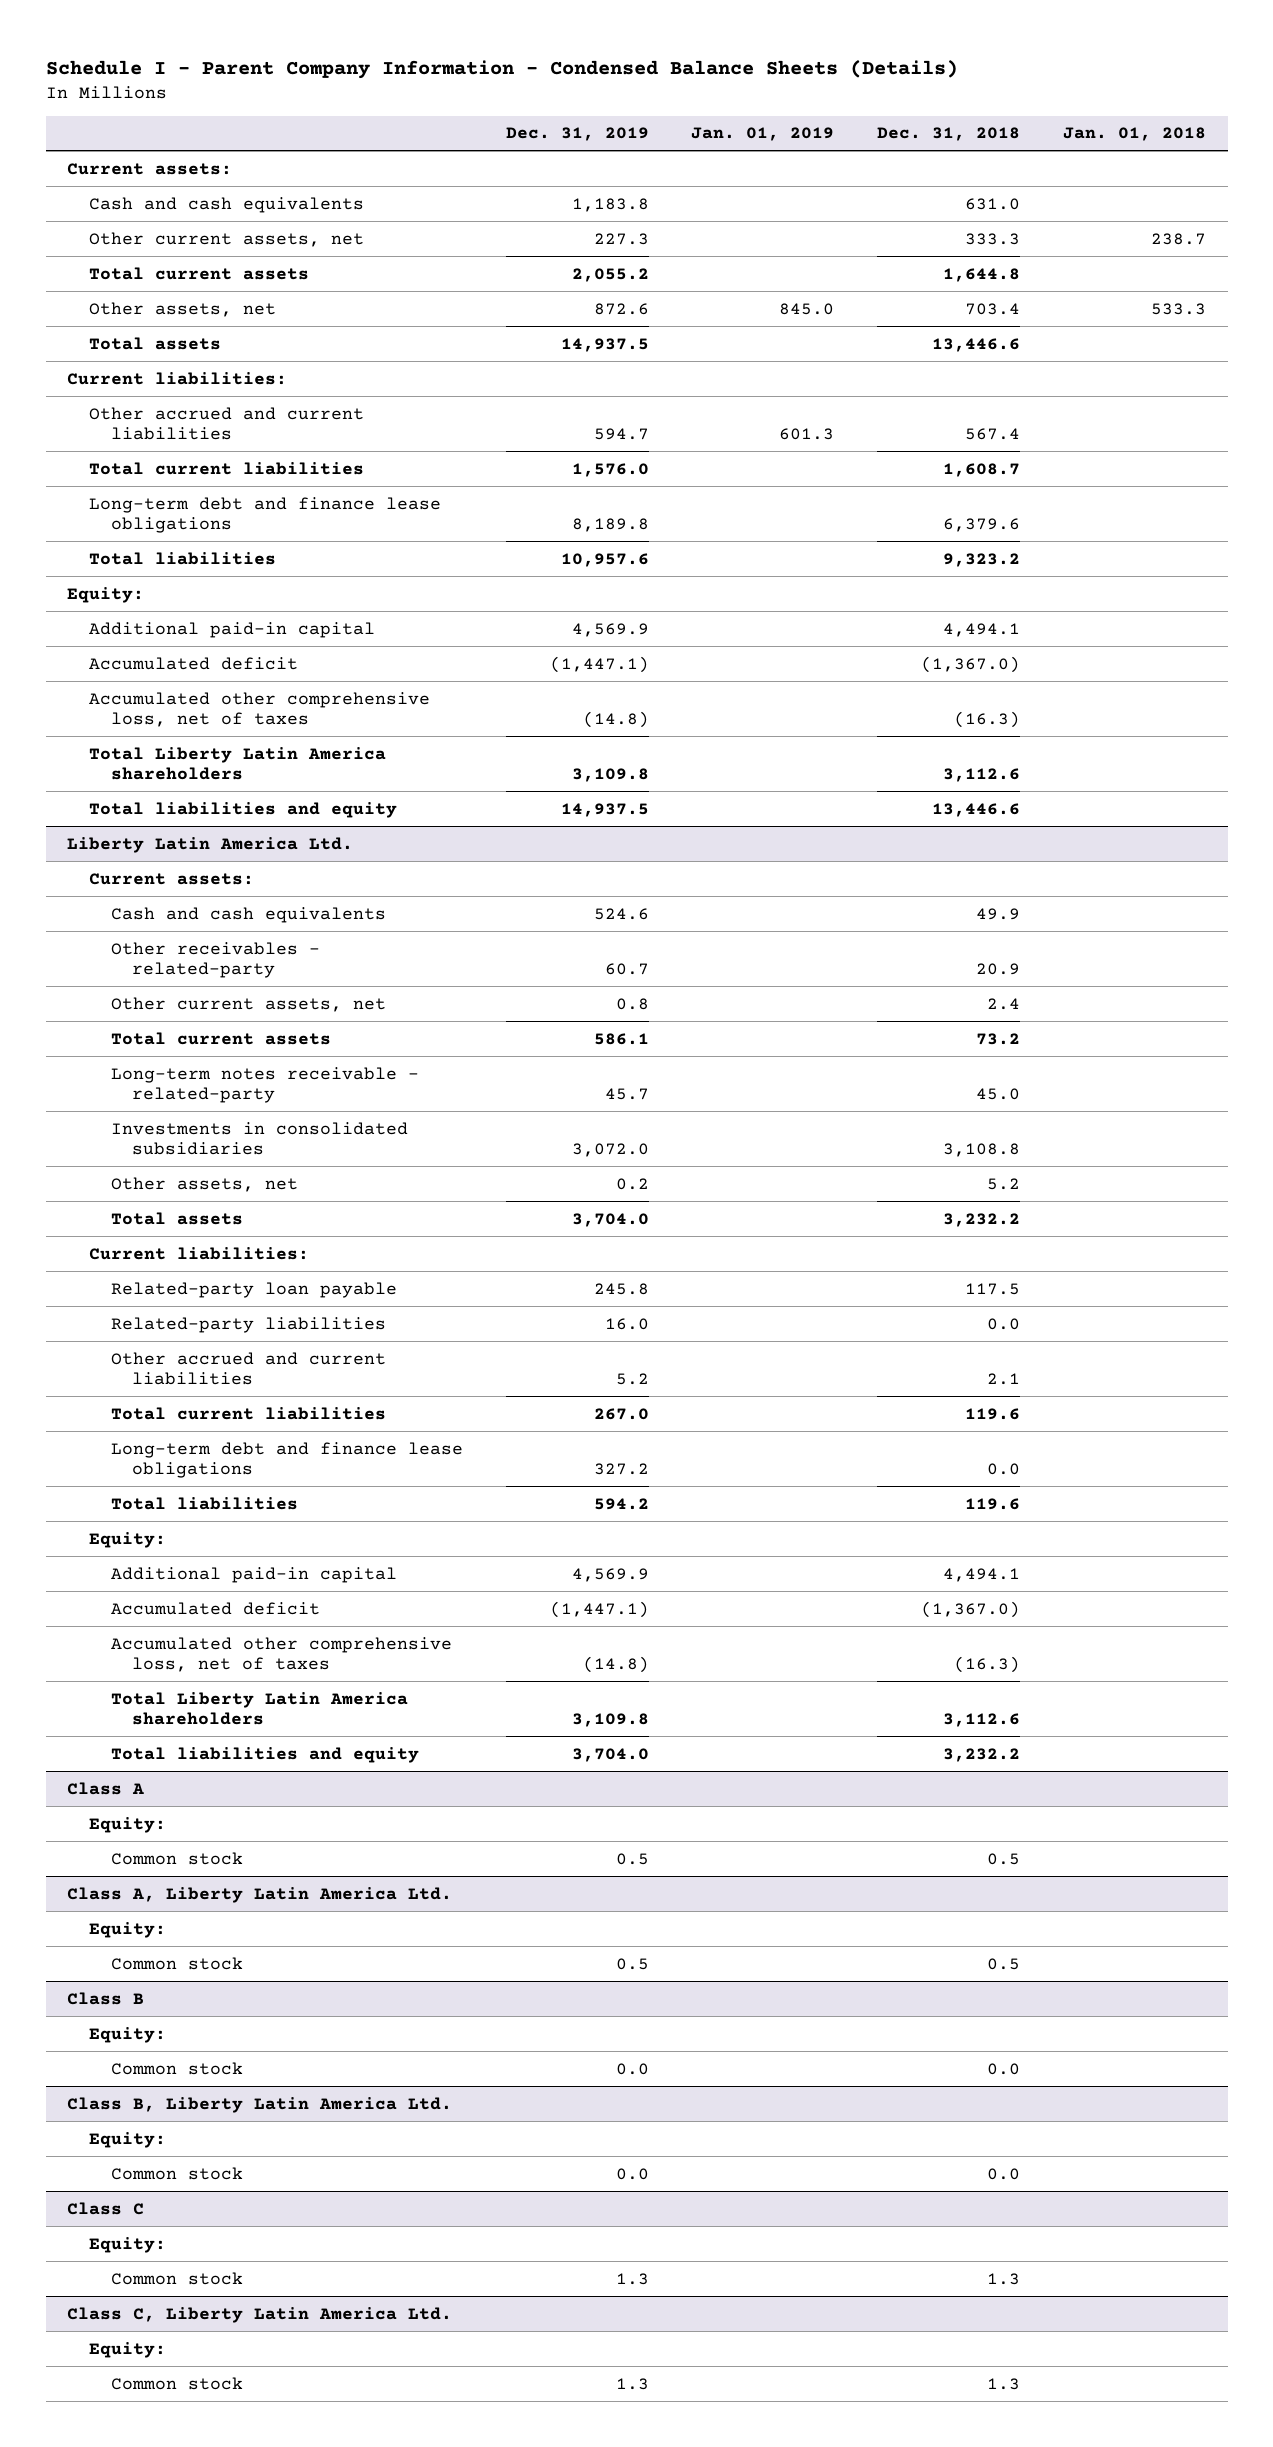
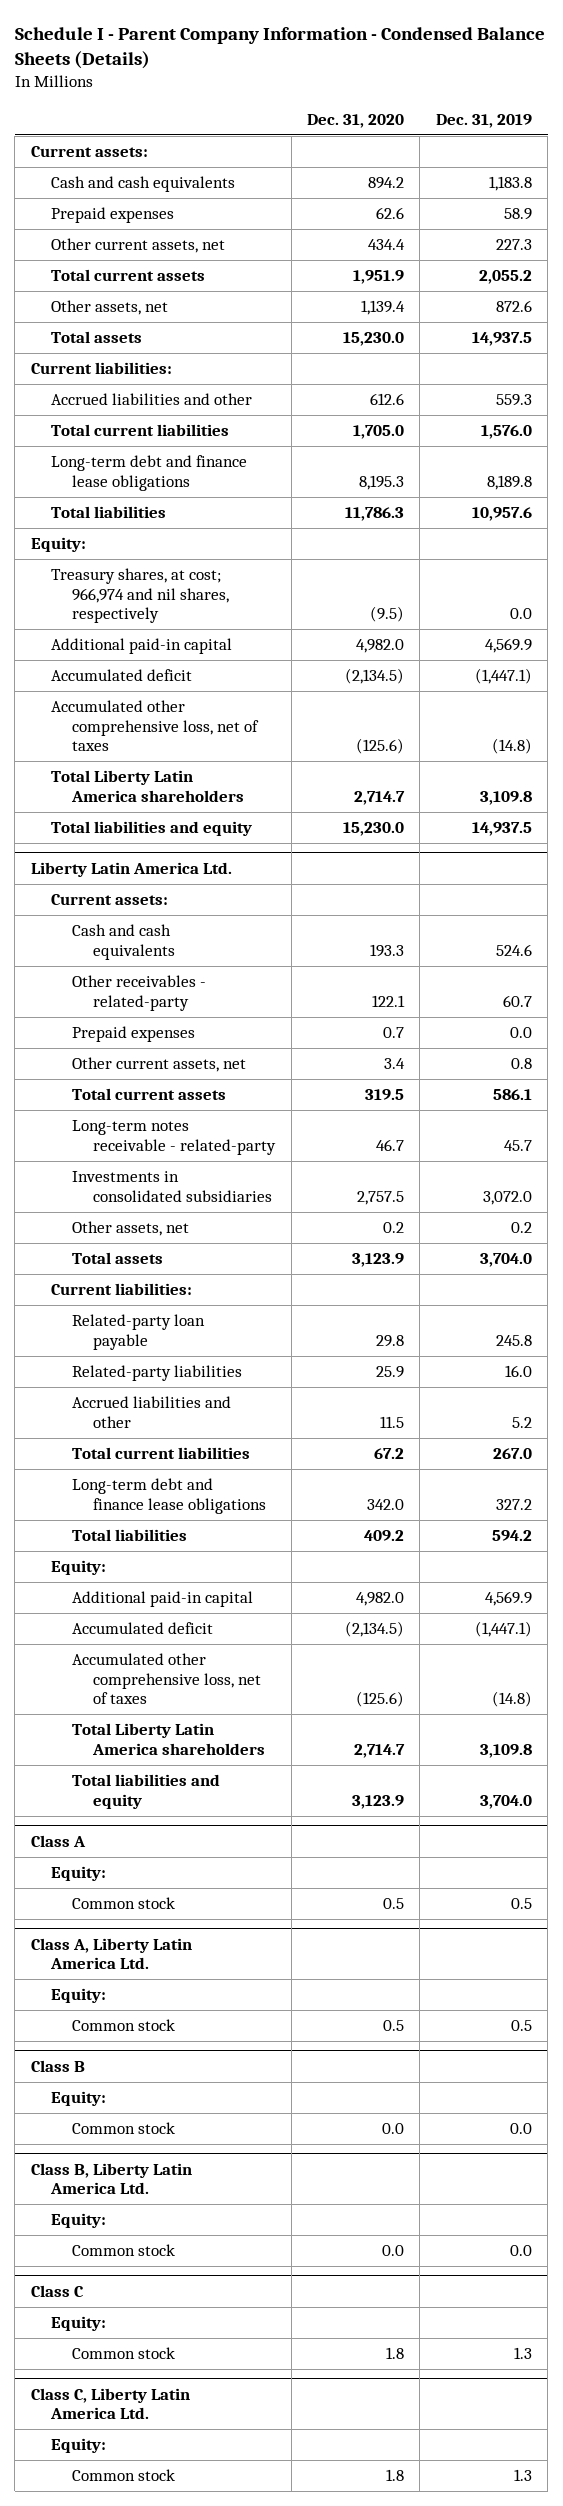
[691,127,835,142] Jan. 01, 2019 -> none
[877,127,1021,142] Dec. 31, 2018 -> none
[1063,127,1207,142] Jan. 01, 2018 -> none
none -> [306,113,404,128] Dec. 31, 2020
none -> [51,207,175,224] Prepaid expenses
[88,406,364,441] Other accrued and current liabilities -> [51,393,253,406] Accrued liabilities and other
[593,428,649,441] 594.7 -> [495,394,532,407] 559.3
none -> [51,568,230,624] Treasury shares, at cost; 966,974 and nil shares, respectively
none -> [72,1026,196,1043] Prepaid expenses
[110,1351,386,1386] Other accrued and current liabilities -> [72,1396,232,1428] Accrued liabilities and other

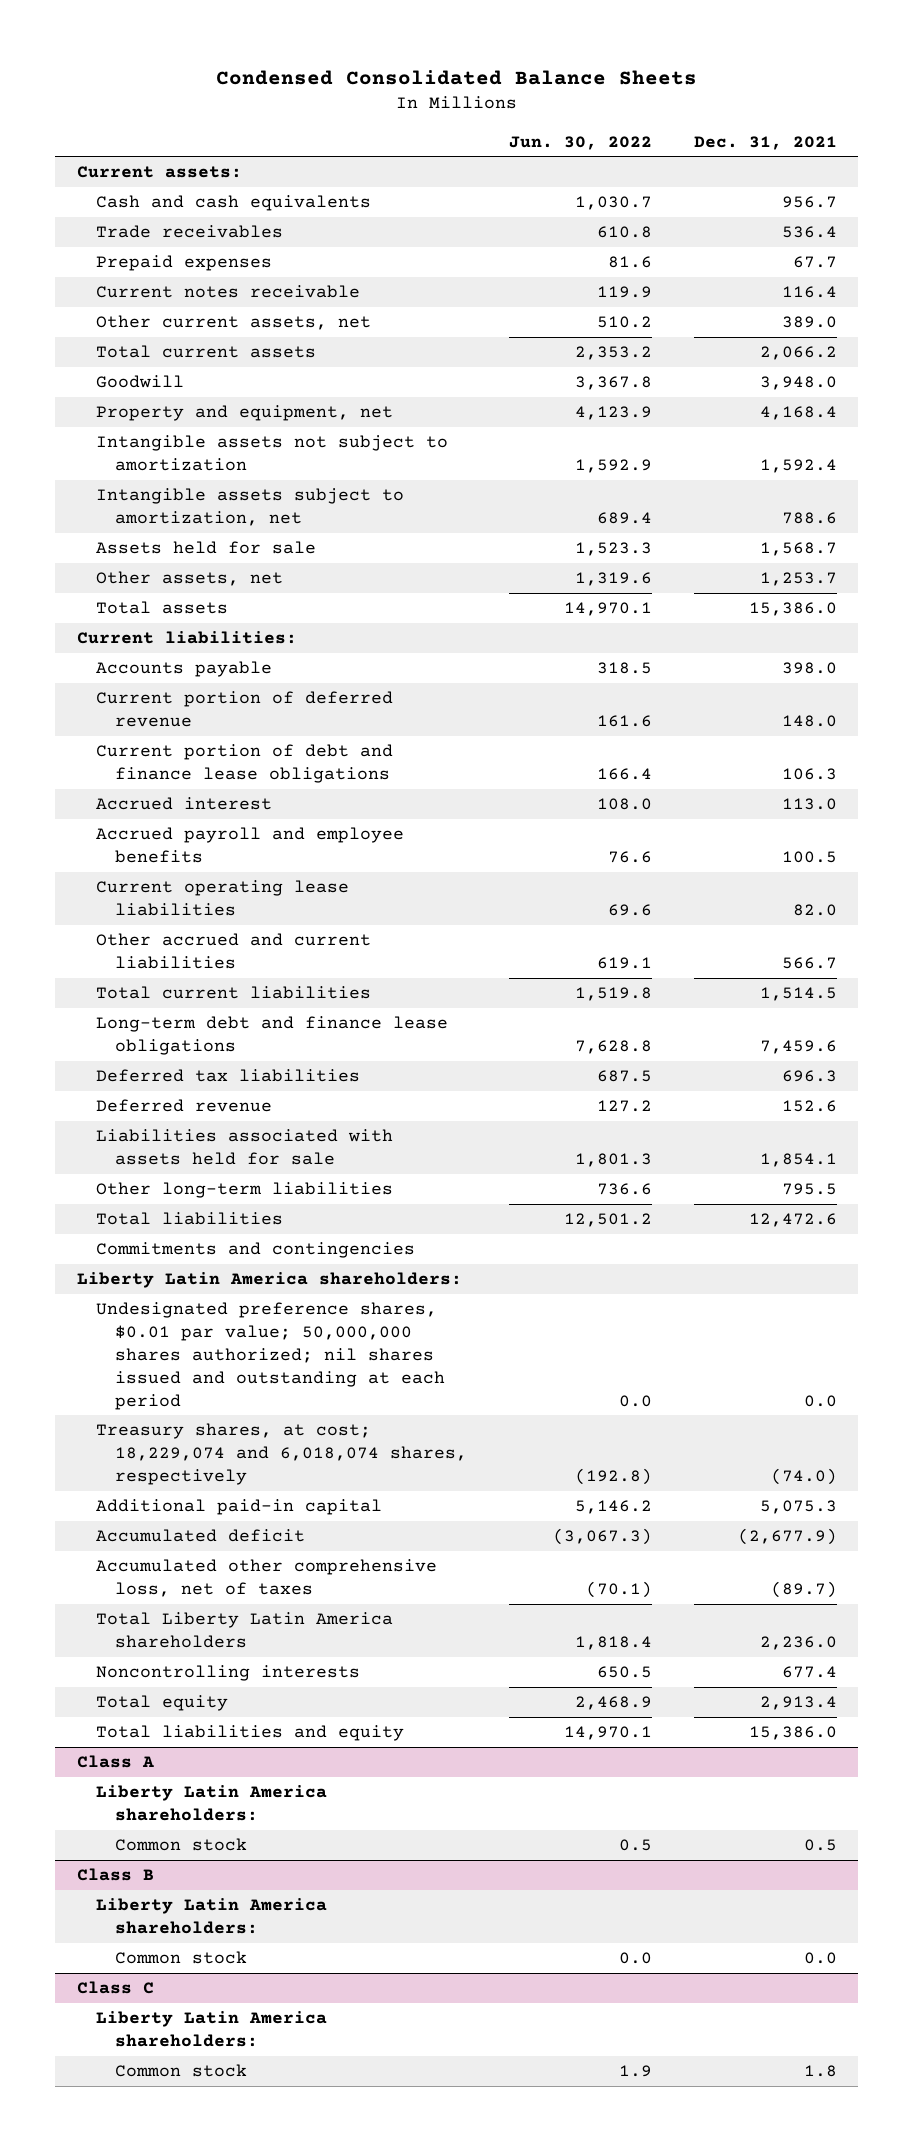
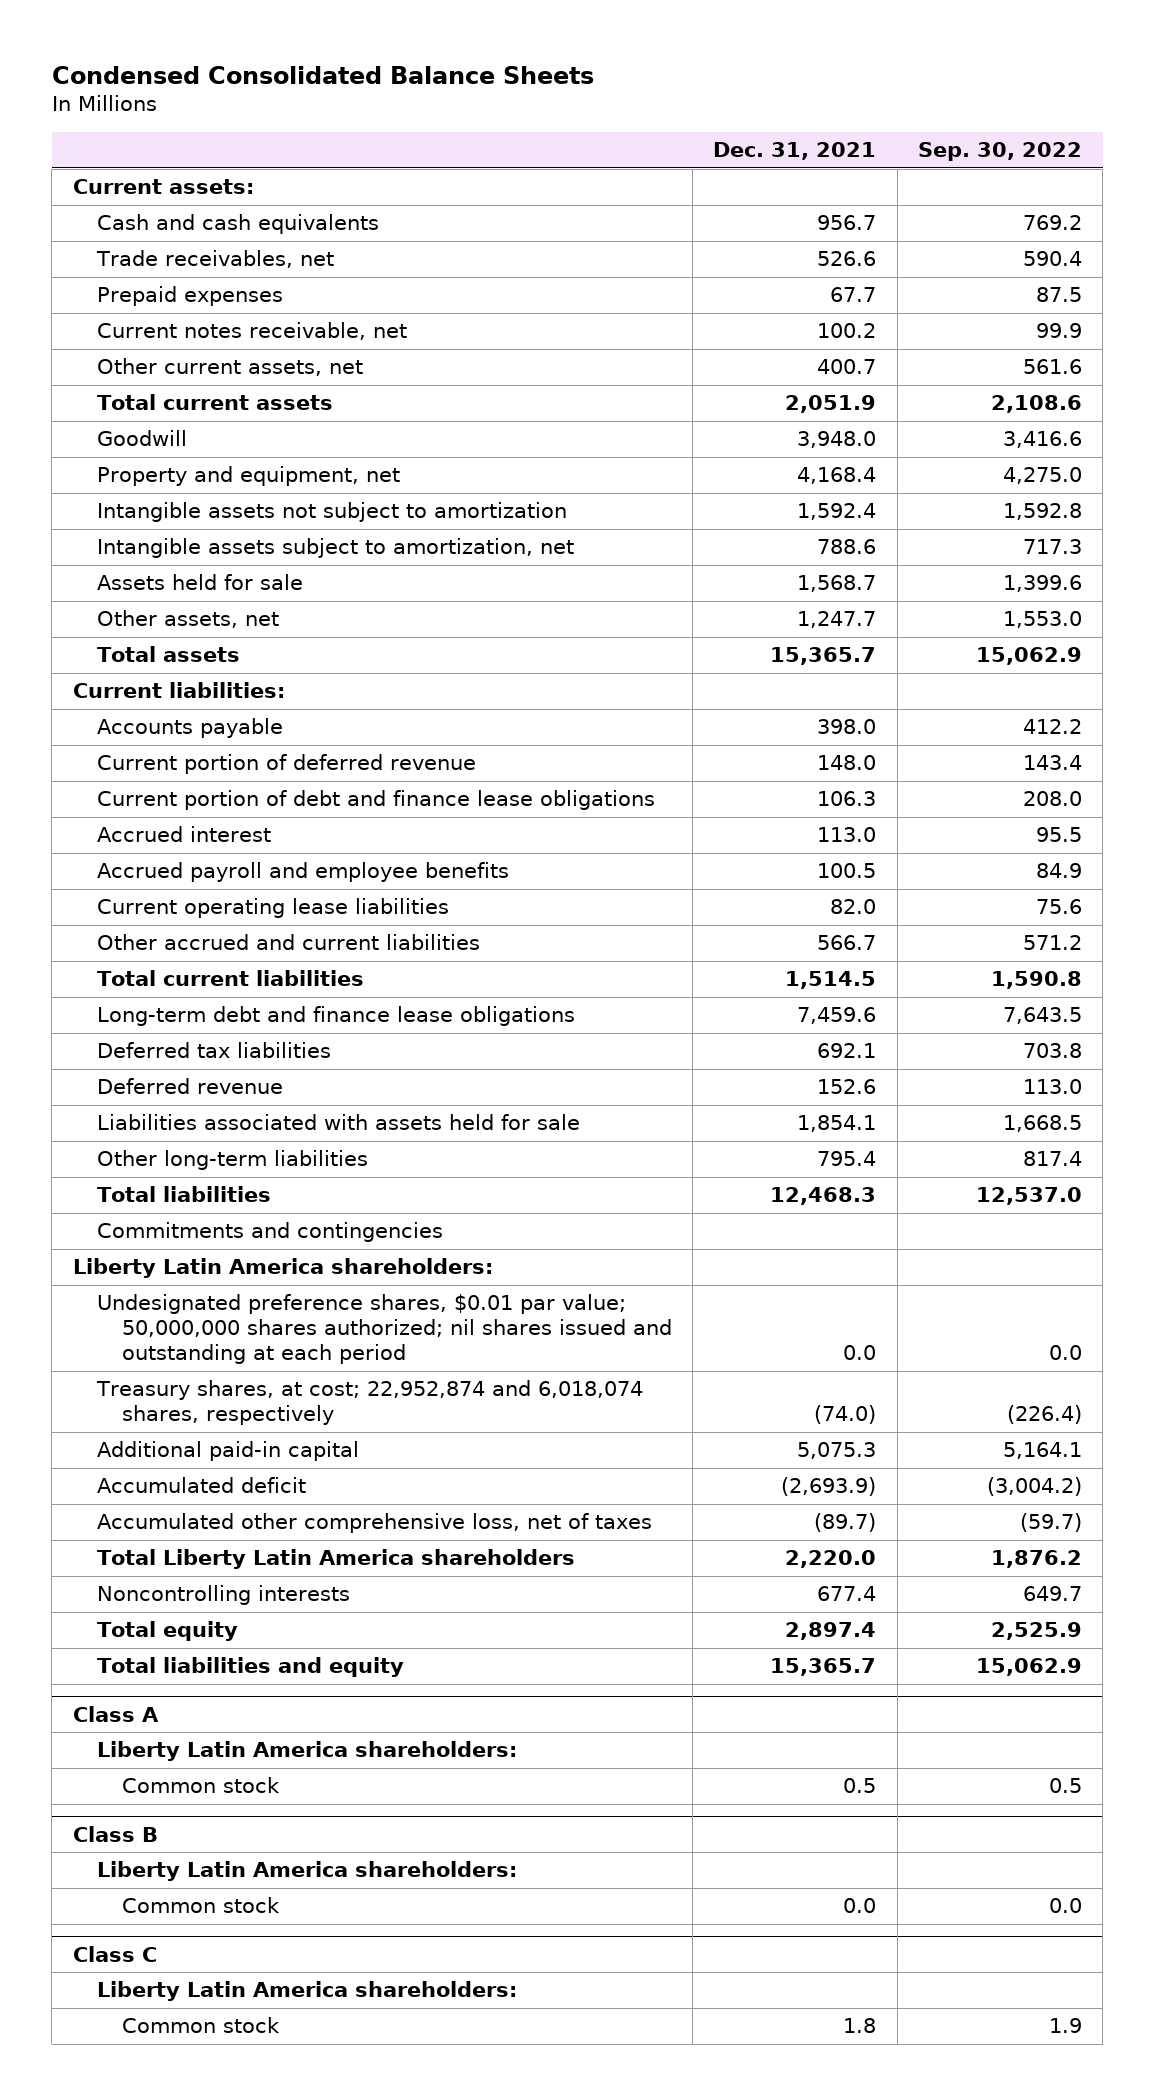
[508,135,652,150] Jun. 30, 2022 -> none
none -> [918,142,1083,162] Sep. 30, 2022
[95,225,283,239] Trade receivables -> [96,250,335,269] Trade receivables, net
[782,226,838,239] 536.4 -> [817,251,877,267] 526.6
[95,285,360,299] Current notes receivable -> [97,322,408,341] Current notes receivable, net
[782,286,838,299] 116.4 -> [817,323,877,339] 100.2
[782,316,838,329] 389.0 -> [817,359,877,375] 400.7
[760,346,838,361] 2,066.2 -> [785,395,877,414] 2,051.9
[760,572,838,587] 1,253.7 -> [797,611,877,629] 1,247.7
[749,602,838,617] 15,386.0 -> [770,647,877,666] 15,365.7
[782,1070,838,1083] 696.3 -> [817,1043,877,1059] 692.1
[782,1183,838,1196] 795.5 -> [817,1151,877,1167] 795.4
[749,1213,838,1228] 12,472.6 -> [770,1187,877,1206] 12,468.3
[95,1423,467,1485] Treasury shares, at cost; 18,229,074 and 6,018,074 shares, respectively -> [96,1380,644,1426] Treasury shares, at cost; 22,952,874 and 6,018,074 shares, respectively
[738,1528,838,1546] (2,677.9) -> [781,1477,877,1497] (2,693.9)
[760,1636,838,1651] 2,236.0 -> [785,1550,877,1569] 2,220.0
[760,1696,838,1711] 2,913.4 -> [785,1622,877,1641] 2,897.4
[749,1726,838,1741] 15,386.0 -> [770,1658,877,1677] 15,365.7

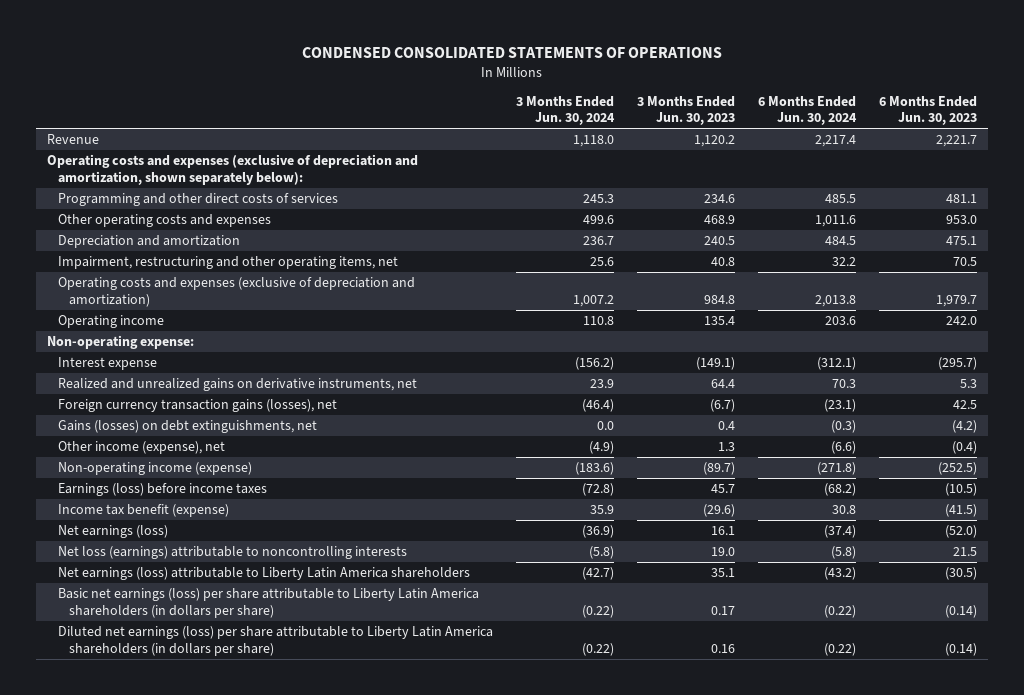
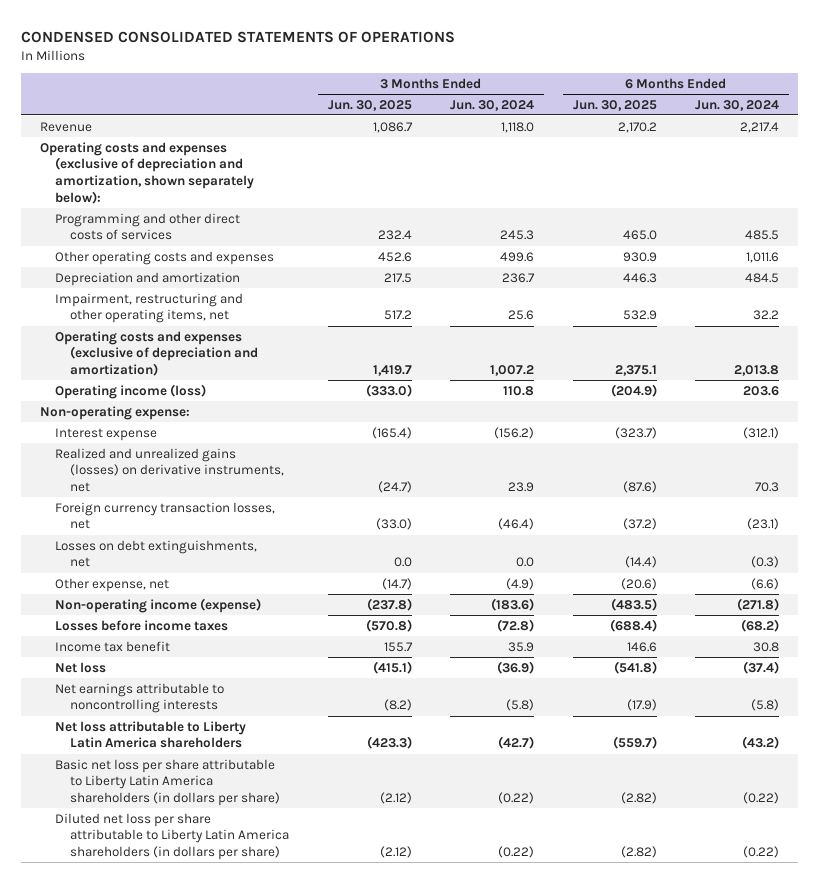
[636,95,735,126] 3 Months Ended Jun. 30, 2023 -> none
[878,95,977,126] 6 Months Ended Jun. 30, 2023 -> none
none -> [327,99,412,111] Jun. 30, 2025
none -> [572,99,657,111] Jun. 30, 2025
[58,315,165,329] Operating income -> [55,383,207,399] Operating income (loss)
[58,378,418,392] Realized and unrealized gains on derivative instruments, net -> [55,447,285,493] Realized and unrealized gains (losses) on derivative instruments, net
[58,399,338,413] Foreign currency transaction gains (losses), net -> [55,501,276,530] Foreign currency transaction losses, net
[58,420,318,434] Gains (losses) on debt extinguishments, net -> [55,539,258,568] Losses on debt extinguishments, net
[58,441,226,455] Other income (expense), net -> [55,577,170,592] Other expense, net
[58,483,268,497] Earnings (loss) before income taxes -> [55,619,229,631] Losses before income taxes
[58,504,230,518] Income tax benefit (expense) -> [55,640,171,652] Income tax benefit
[58,525,169,539] Net earnings (loss) -> [55,661,107,673] Net loss
[58,546,408,560] Net loss (earnings) attributable to noncontrolling interests -> [55,682,225,714] Net earnings attributable to noncontrolling interests
[58,567,471,581] Net earnings (loss) attributable to Liberty Latin America shareholders -> [55,720,247,749] Net loss attributable to Liberty Latin America shareholders
[58,588,480,618] Basic net earnings (loss) per share attributable to Liberty Latin America shareholders (in dollars per share) -> [55,758,281,807] Basic net loss per share attributable to Liberty Latin America shareholders (in dollars per share)
[58,626,494,656] Diluted net earnings (loss) per share attributable to Liberty Latin America shareholders (in dollars per share) -> [55,812,290,861] Diluted net loss per share attributable to Liberty Latin America shareholders (in dollars per share)

